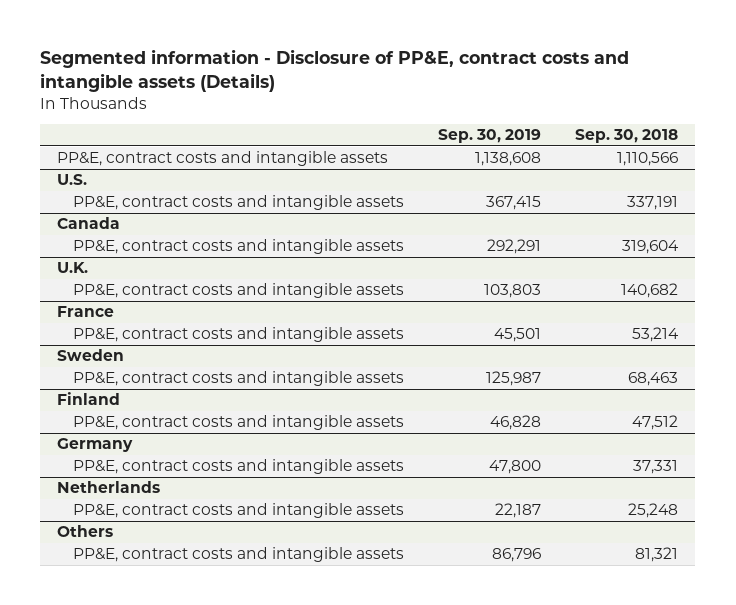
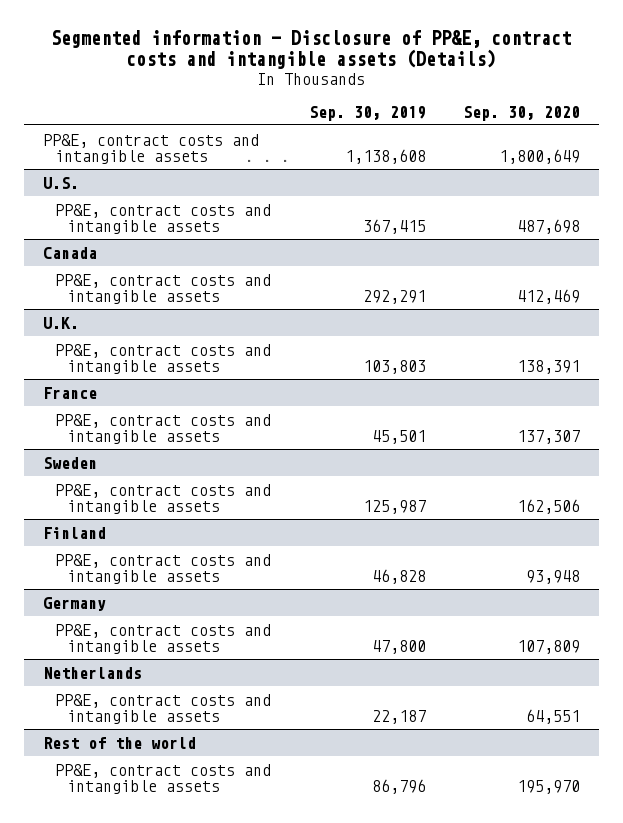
[575,129,679,144] Sep. 30, 2018 -> none
none -> [463,105,581,121] Sep. 30, 2020
[57,525,114,538] Others -> [42,736,196,749] Rest of the world

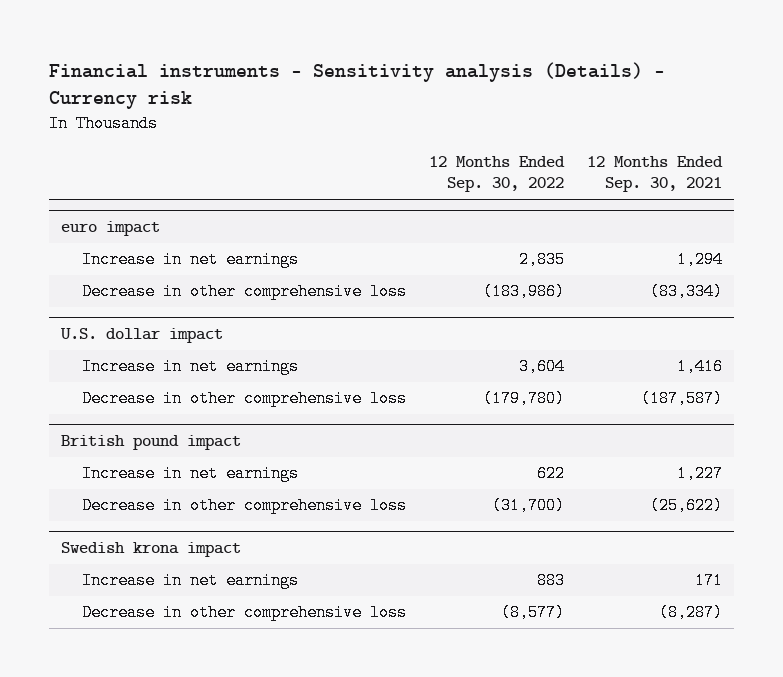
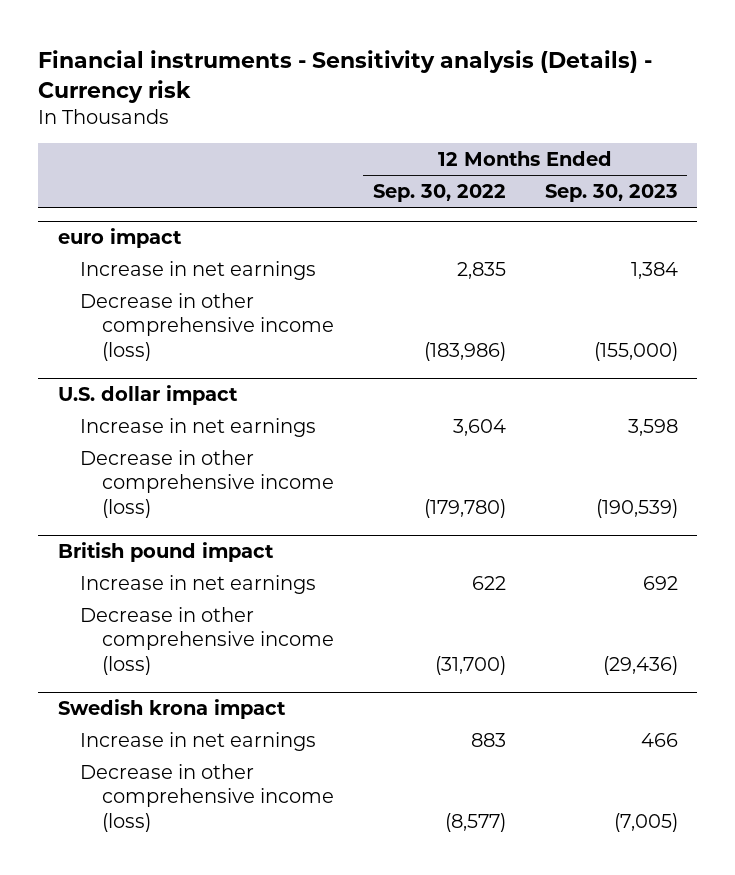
[587,156,724,193] 12 Months Ended Sep. 30, 2021 -> none
none -> [544,184,678,203] Sep. 30, 2023
[81,283,407,301] Decrease in other comprehensive loss -> [79,292,334,361] Decrease in other comprehensive income (loss)
[81,390,407,408] Decrease in other comprehensive loss -> [79,449,334,518] Decrease in other comprehensive income (loss)
[81,497,407,515] Decrease in other comprehensive loss -> [79,606,334,675] Decrease in other comprehensive income (loss)
[81,604,407,622] Decrease in other comprehensive loss -> [79,763,334,832] Decrease in other comprehensive income (loss)

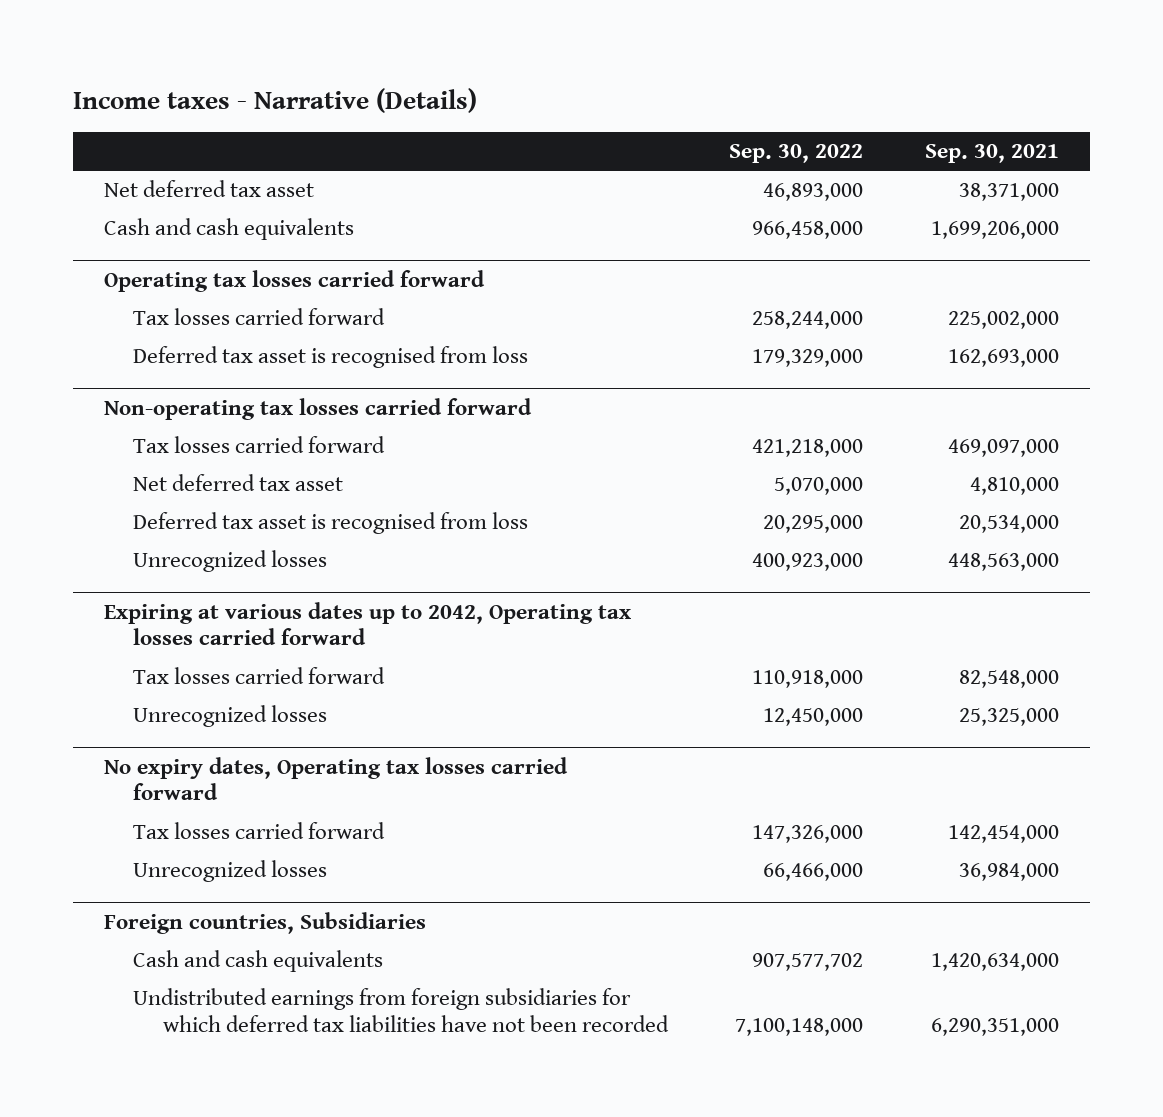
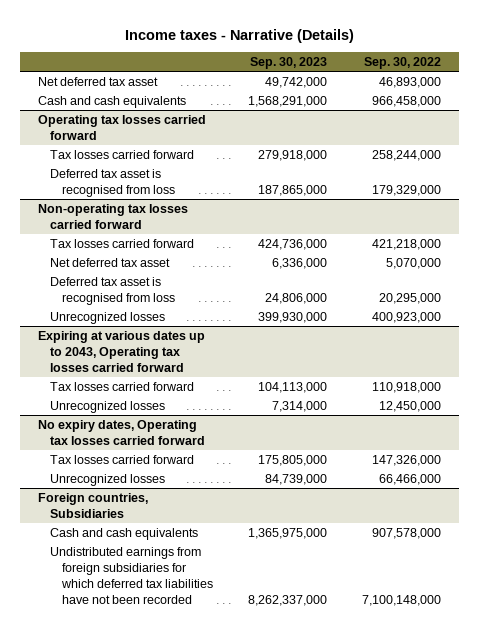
[924,144,1059,164] Sep. 30, 2021 -> none
none -> [250,57,328,70] Sep. 30, 2023
[103,601,631,646] Expiring at various dates up to 2042, Operating tax losses carried forward -> [37,330,205,372] Expiring at various dates up to 2043, Operating tax losses carried forward
[752,953,864,972] 907,577,702 -> [372,527,442,539] 907,578,000

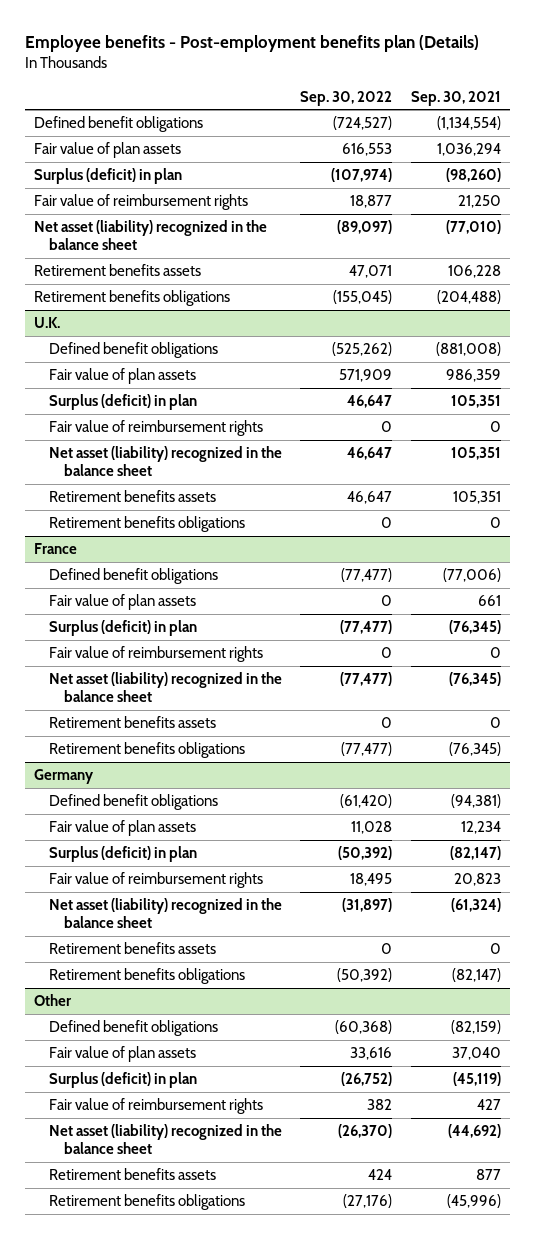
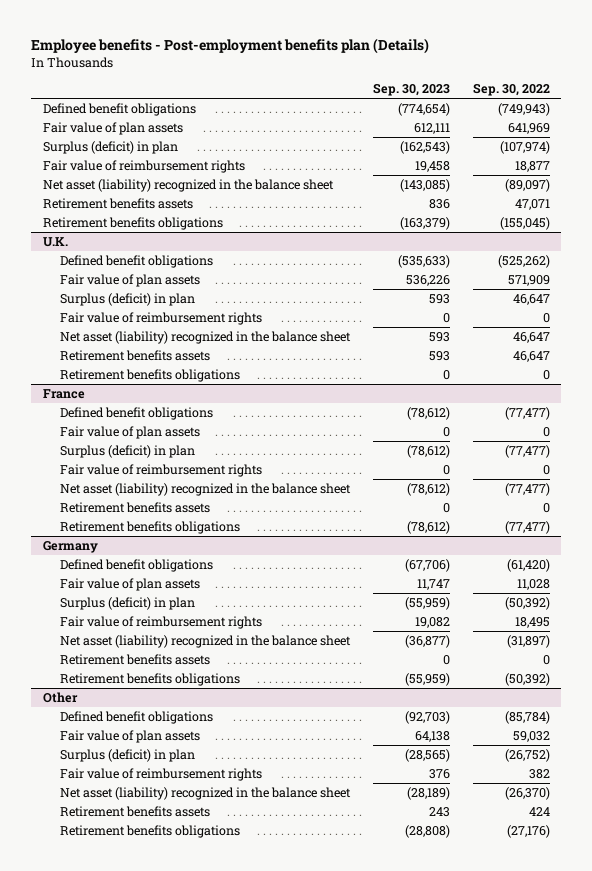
[410,90,501,106] Sep. 30, 2021 -> none
none -> [372,83,450,97] Sep. 30, 2023
[333,116,393,131] (724,527) -> [497,102,550,116] (749,943)
[342,143,393,157] 616,553 -> [507,122,550,134] 641,969
[335,1020,393,1035] (60,368) -> [504,710,550,724] (85,784)
[350,1047,393,1061] 33,616 -> [512,730,550,742] 59,032

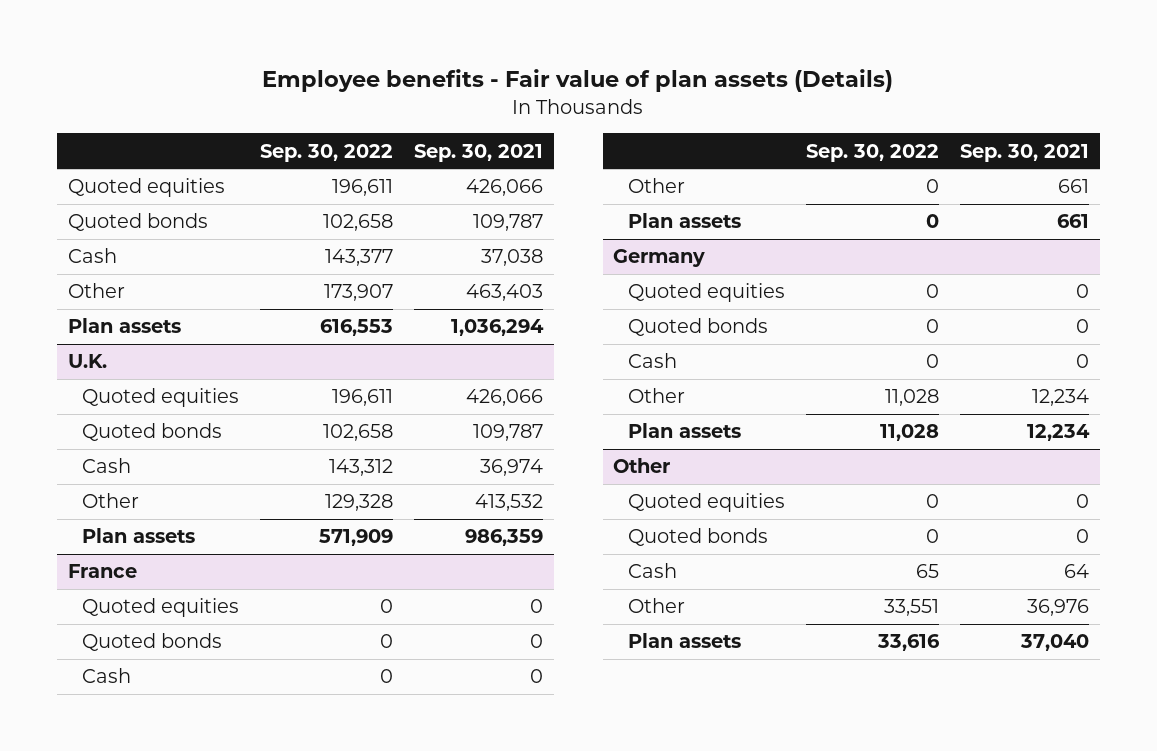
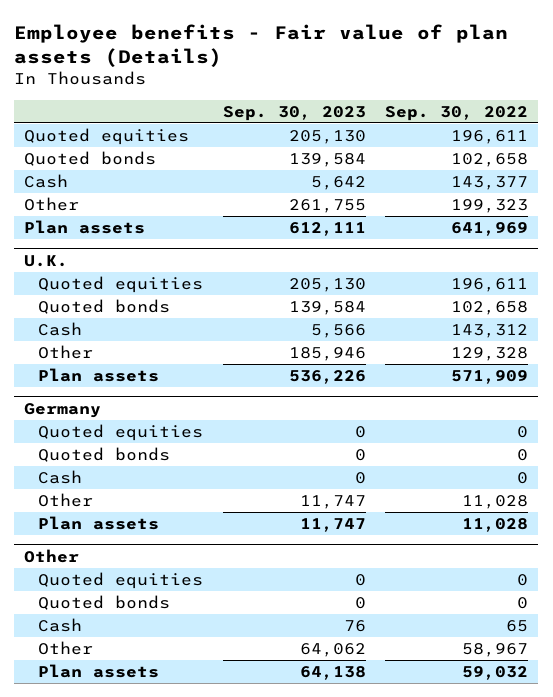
[414,143,544,162] Sep. 30, 2021 -> none
none -> [222,105,366,121] Sep. 30, 2023
[323,284,393,302] 173,907 -> [451,199,529,214] 199,323
[319,319,393,337] 616,553 -> [451,222,529,237] 641,969
[67,564,137,579] France -> none
[81,598,239,618] Quoted equities -> none
[81,633,222,652] Quoted bonds -> none
[81,668,131,684] Cash -> none
[627,178,685,194] Other -> none
[627,213,741,229] Plan assets -> none
[883,599,939,617] 33,551 -> [462,643,529,658] 58,967
[876,634,940,652] 33,616 -> [462,666,529,681] 59,032

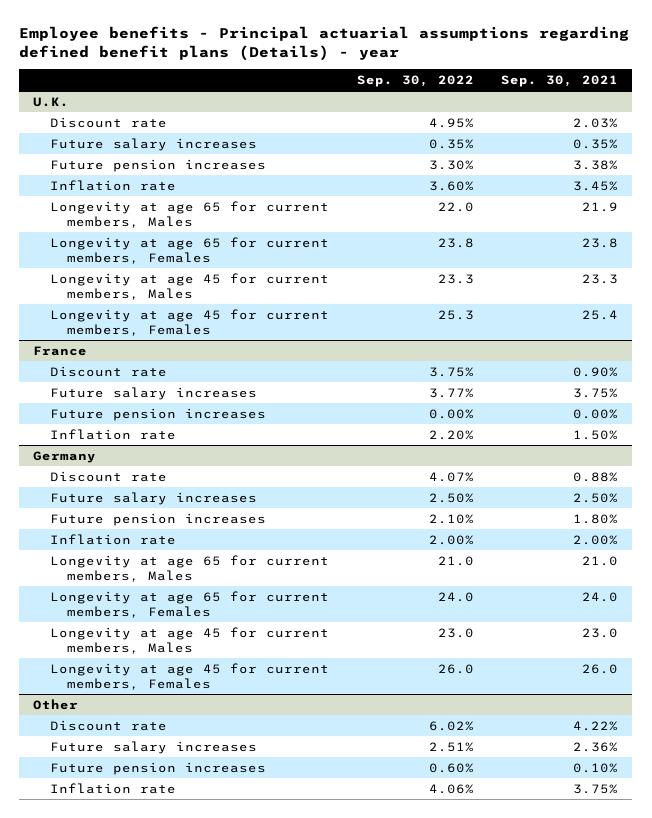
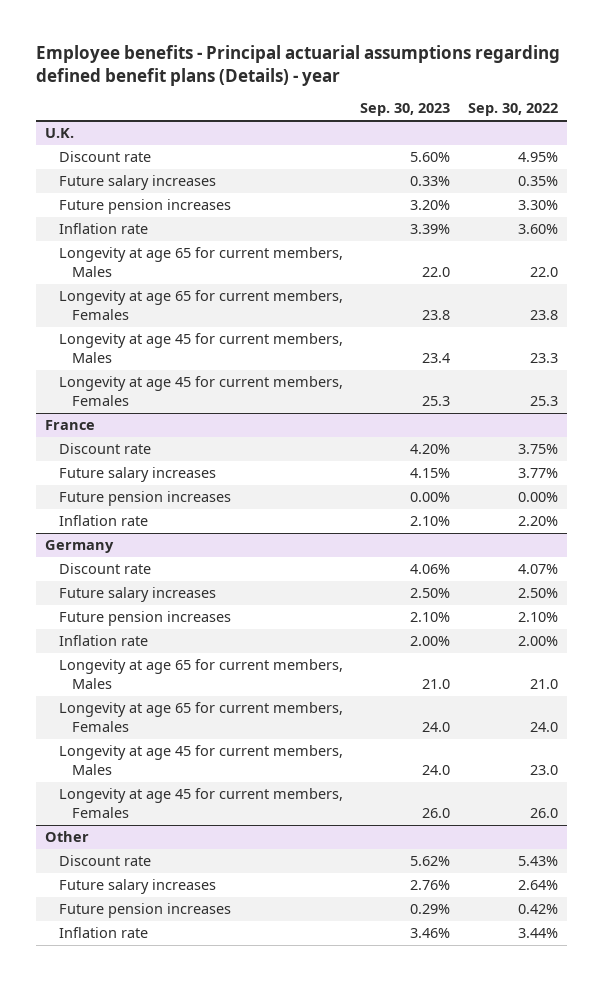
[501,75,619,88] Sep. 30, 2021 -> none
none -> [360,103,451,117] Sep. 30, 2023
[428,720,474,731] 6.02% -> [517,856,558,867] 5.43%
[428,741,474,752] 2.51% -> [517,880,558,891] 2.64%
[428,762,474,773] 0.60% -> [517,904,558,915] 0.42%
[428,783,474,794] 4.06% -> [517,928,558,939] 3.44%

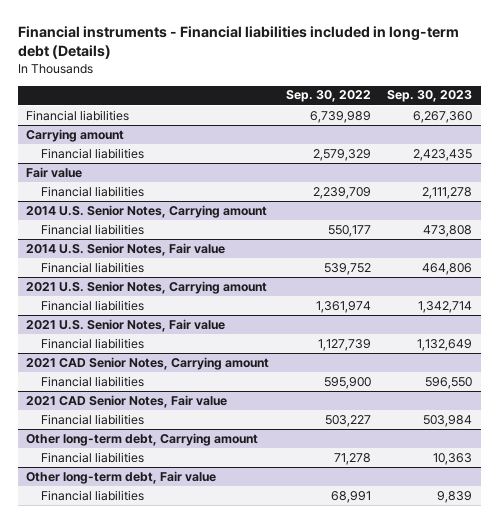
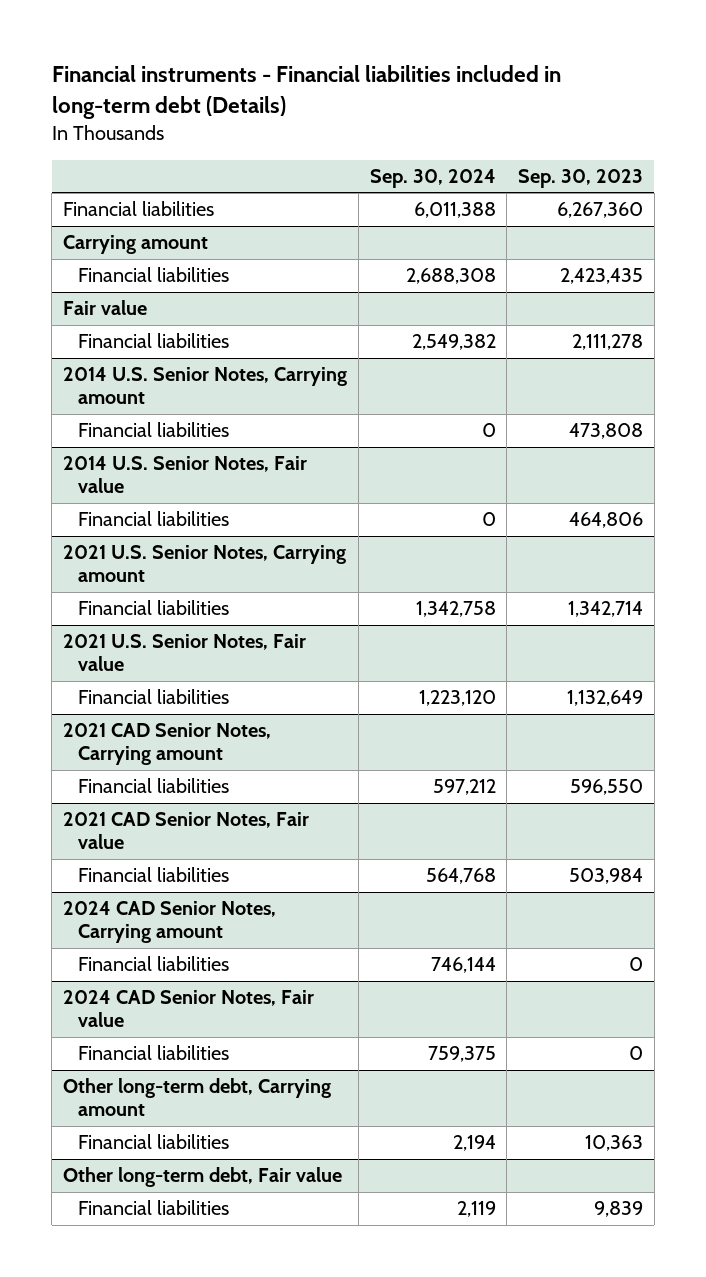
[285,90,371,103] Sep. 30, 2022 -> none
none -> [369,168,496,188] Sep. 30, 2024
none -> [63,901,277,944] 2024 CAD Senior Notes, Carrying amount
none -> [77,956,229,972] Financial liabilities
none -> [63,990,315,1028] 2024 CAD Senior Notes, Fair value
none -> [77,1045,229,1061] Financial liabilities

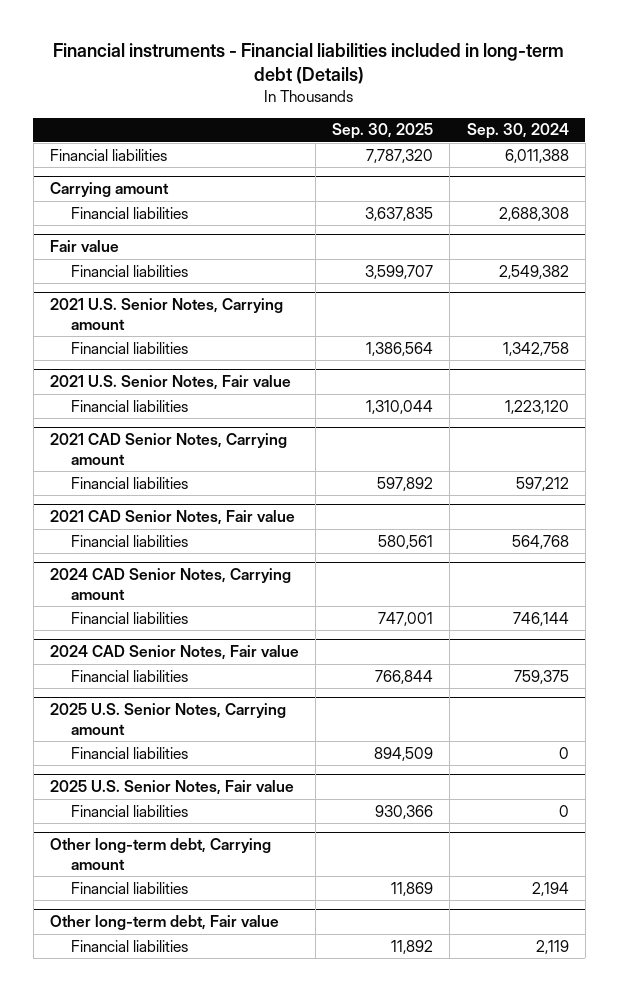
[518,168,644,188] Sep. 30, 2023 -> none
none -> [332,123,434,140] Sep. 30, 2025
[63,367,348,405] 2014 U.S. Senior Notes, Carrying amount -> none
[77,422,229,438] Financial liabilities -> none
[63,456,308,494] 2014 U.S. Senior Notes, Fair value -> none
[77,511,229,527] Financial liabilities -> none
none -> [49,703,286,735] 2025 U.S. Senior Notes, Carrying amount
none -> [70,746,188,759] Financial liabilities
none -> [49,780,294,796] 2025 U.S. Senior Notes, Fair value
none -> [70,804,188,817] Financial liabilities

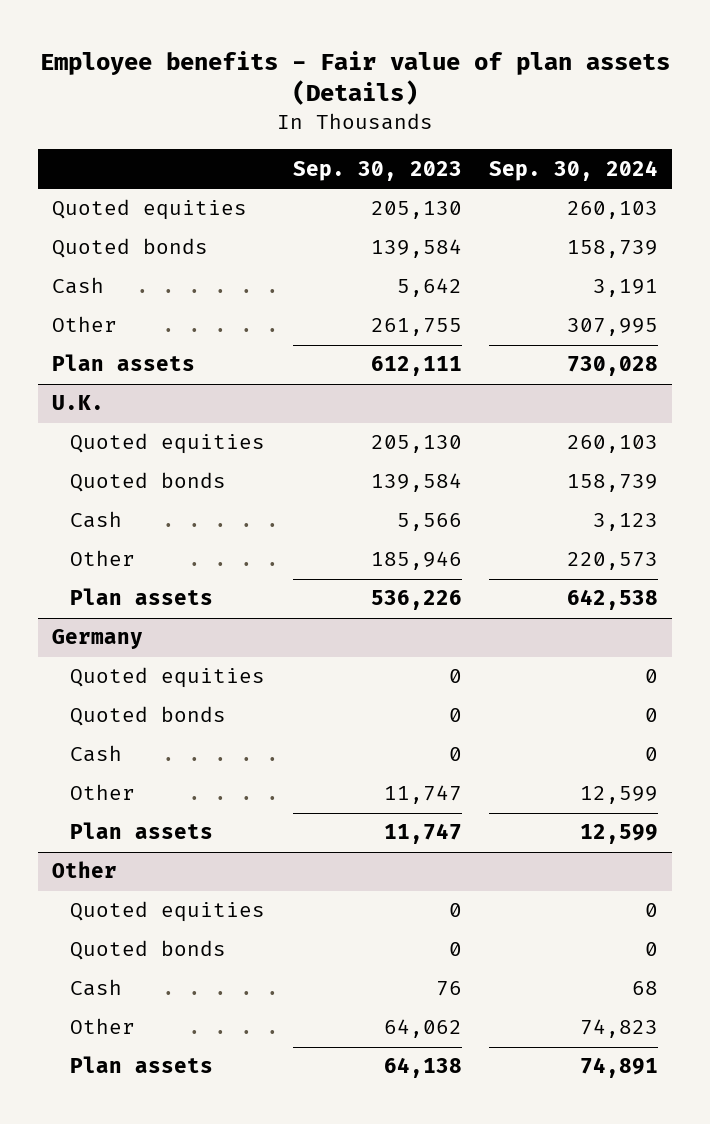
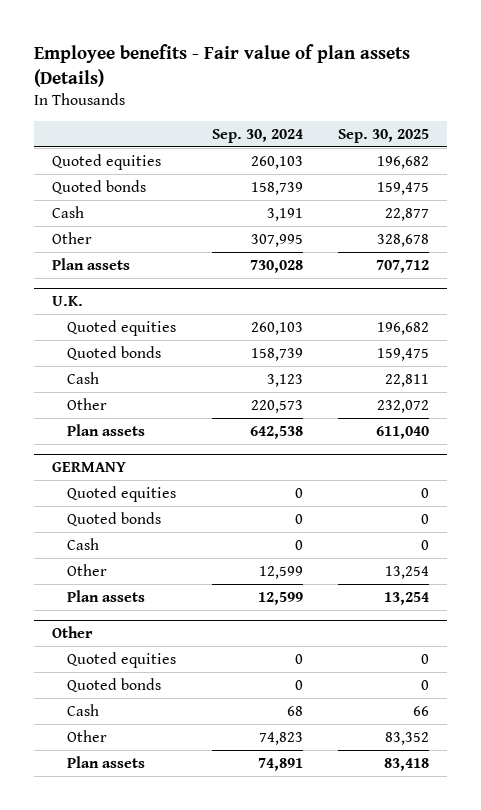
[292,160,462,181] Sep. 30, 2023 -> none
none -> [338,128,430,143] Sep. 30, 2025
[51,629,143,650] Germany -> [52,461,127,472] GERMANY

